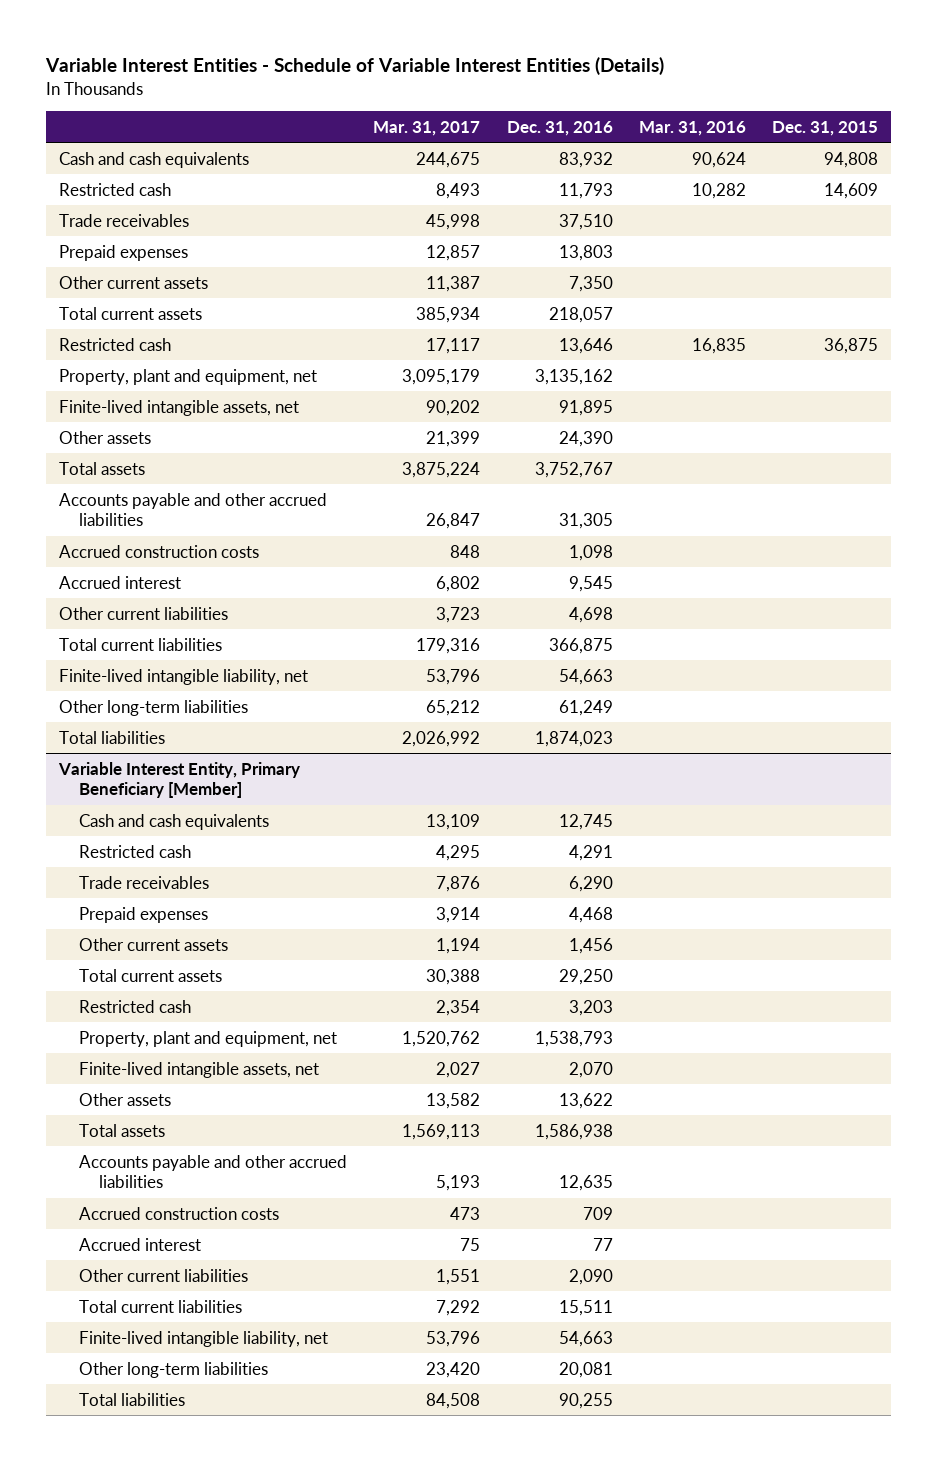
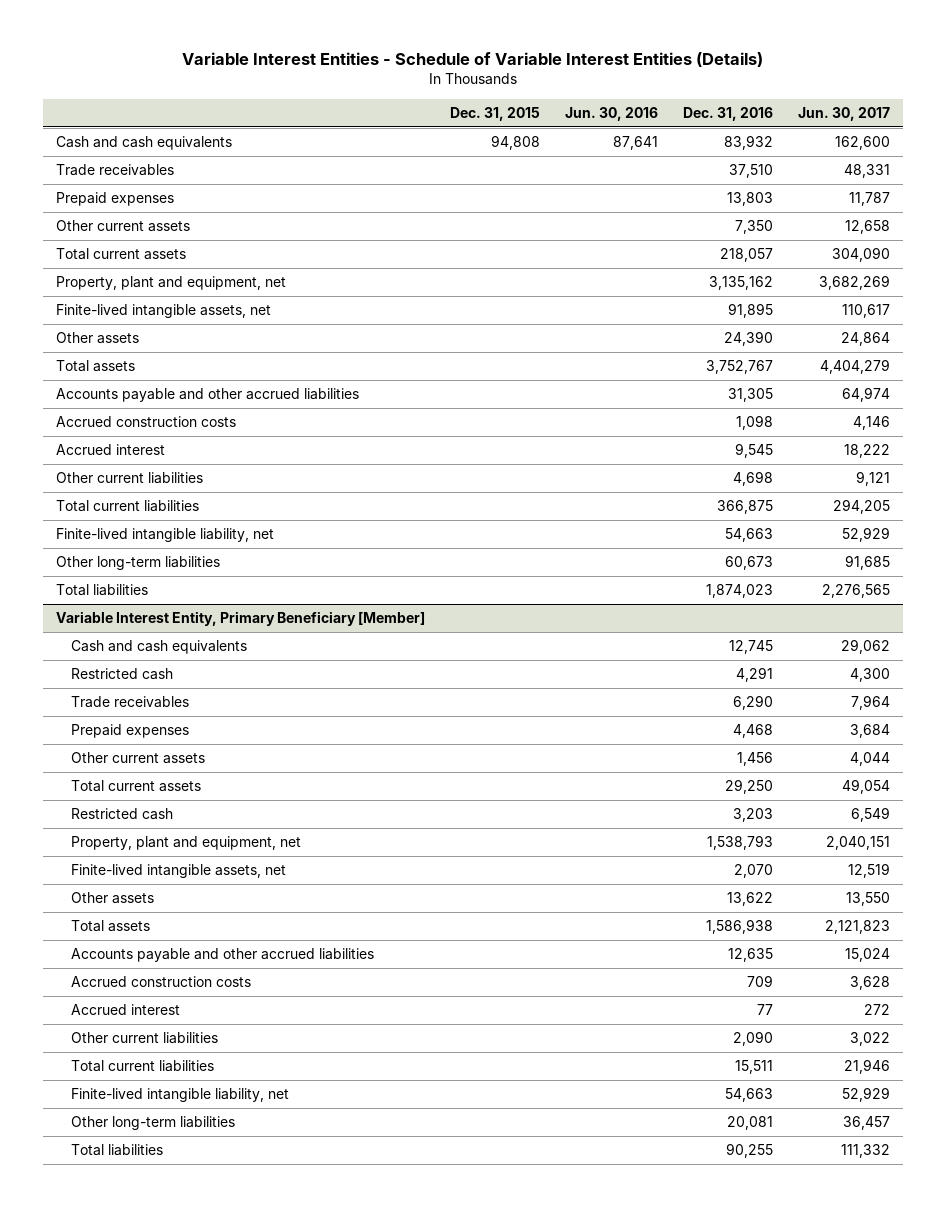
[373,120,481,136] Mar. 31, 2017 -> none
[638,120,746,136] Mar. 31, 2016 -> none
none -> [564,106,658,121] Jun. 30, 2016
none -> [798,106,891,121] Jun. 30, 2017
[59,182,172,196] Restricted cash -> none
[59,337,172,351] Restricted cash -> none
[558,699,613,716] 61,249 -> [725,556,774,571] 60,673

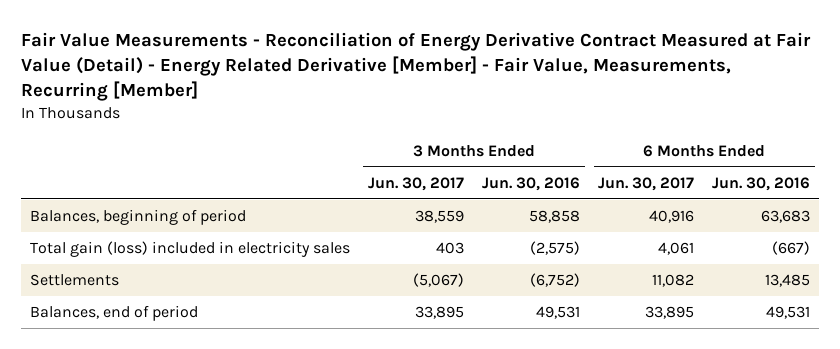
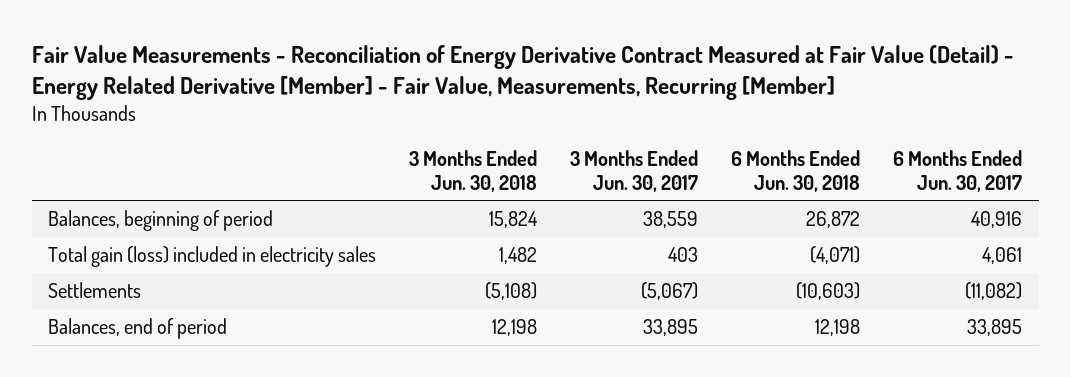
[481,176,580,191] Jun. 30, 2016 -> none
[712,176,811,191] Jun. 30, 2016 -> none
none -> [409,149,538,192] 3 Months Ended Jun. 30, 2018
none -> [731,149,861,192] 6 Months Ended Jun. 30, 2018
[652,274,695,288] 11,082 -> [965,282,1023,301] (11,082)

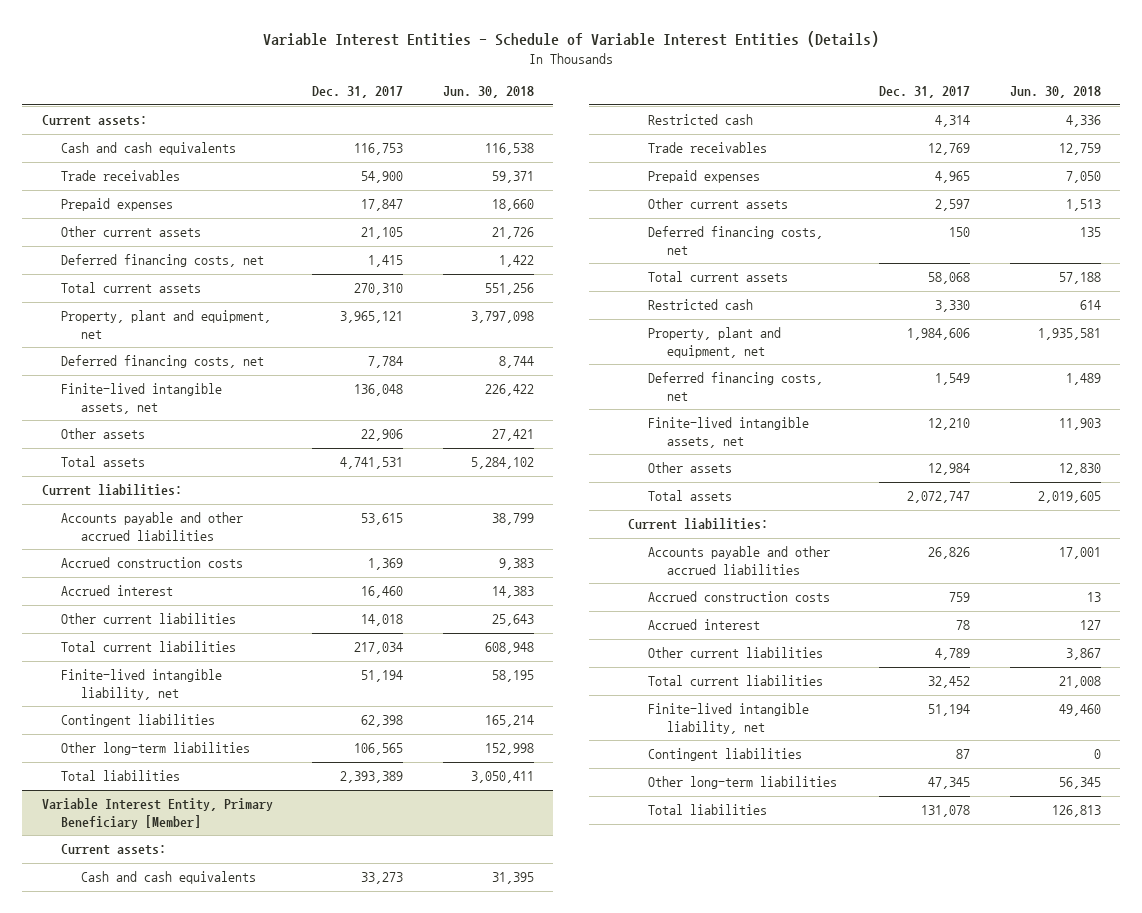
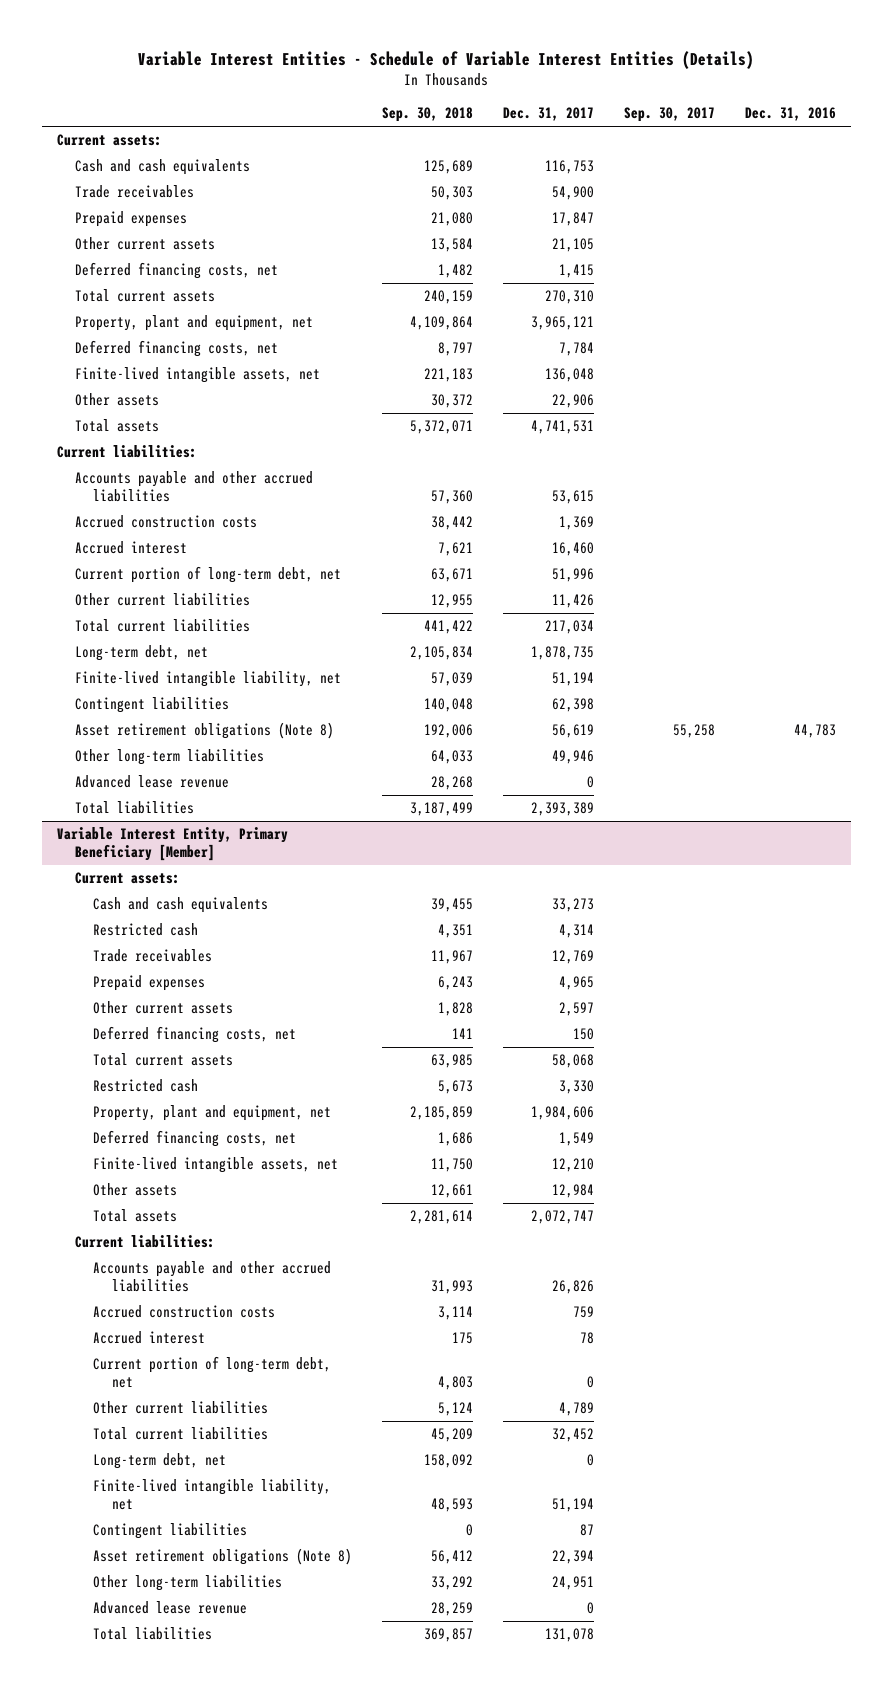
[442,86,534,99] Jun. 30, 2018 -> none
none -> [382,107,474,123] Sep. 30, 2018
none -> [623,107,715,123] Sep. 30, 2017
none -> [744,107,836,122] Dec. 31, 2016
none -> [74,566,341,584] Current portion of long-term debt, net
[361,614,404,627] 14,018 -> [551,594,594,609] 11,426
none -> [74,645,208,662] Long-term debt, net
none -> [74,722,334,740] Asset retirement obligations (Note 8)
[354,743,404,756] 106,565 -> [551,750,594,765] 49,946
none -> [74,775,229,789] Advanced lease revenue
none -> [93,1356,332,1389] Current portion of long-term debt, net
none -> [93,1453,227,1470] Long-term debt, net
none -> [93,1548,353,1566] Asset retirement obligations (Note 8)
[928,777,971,790] 47,345 -> [551,1576,594,1591] 24,951
none -> [93,1601,248,1615] Advanced lease revenue

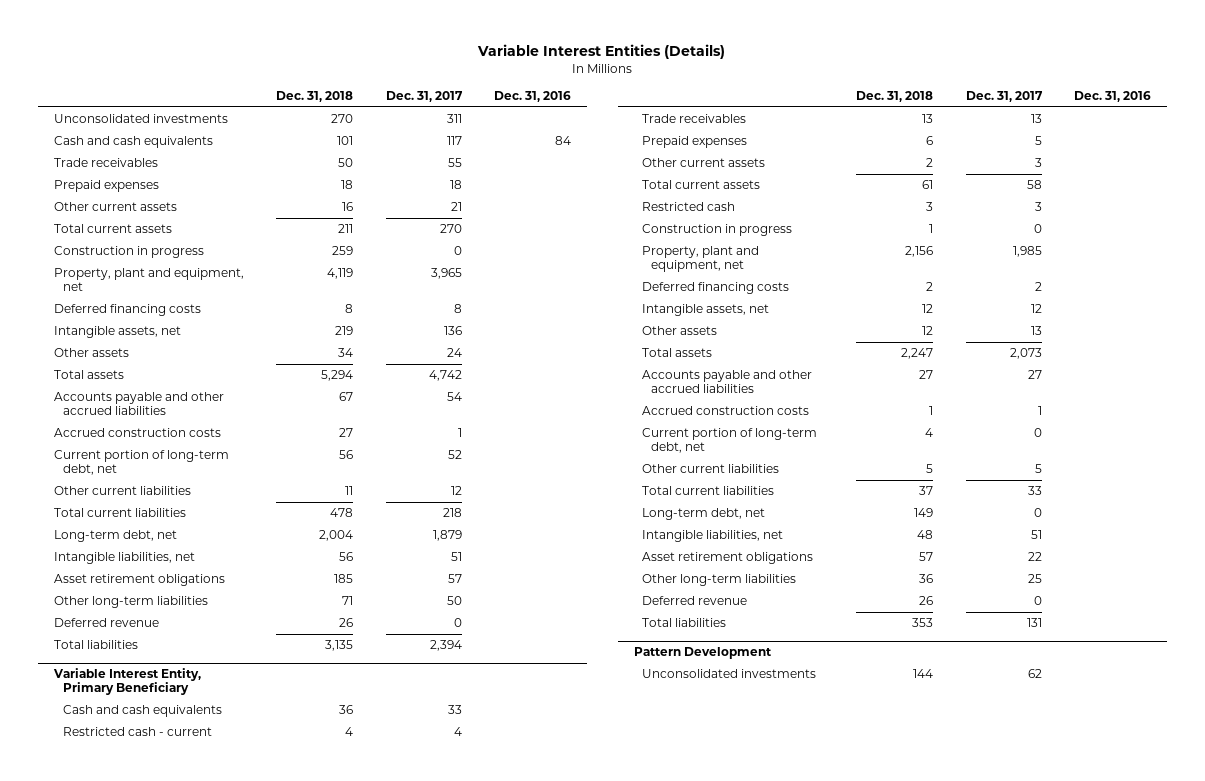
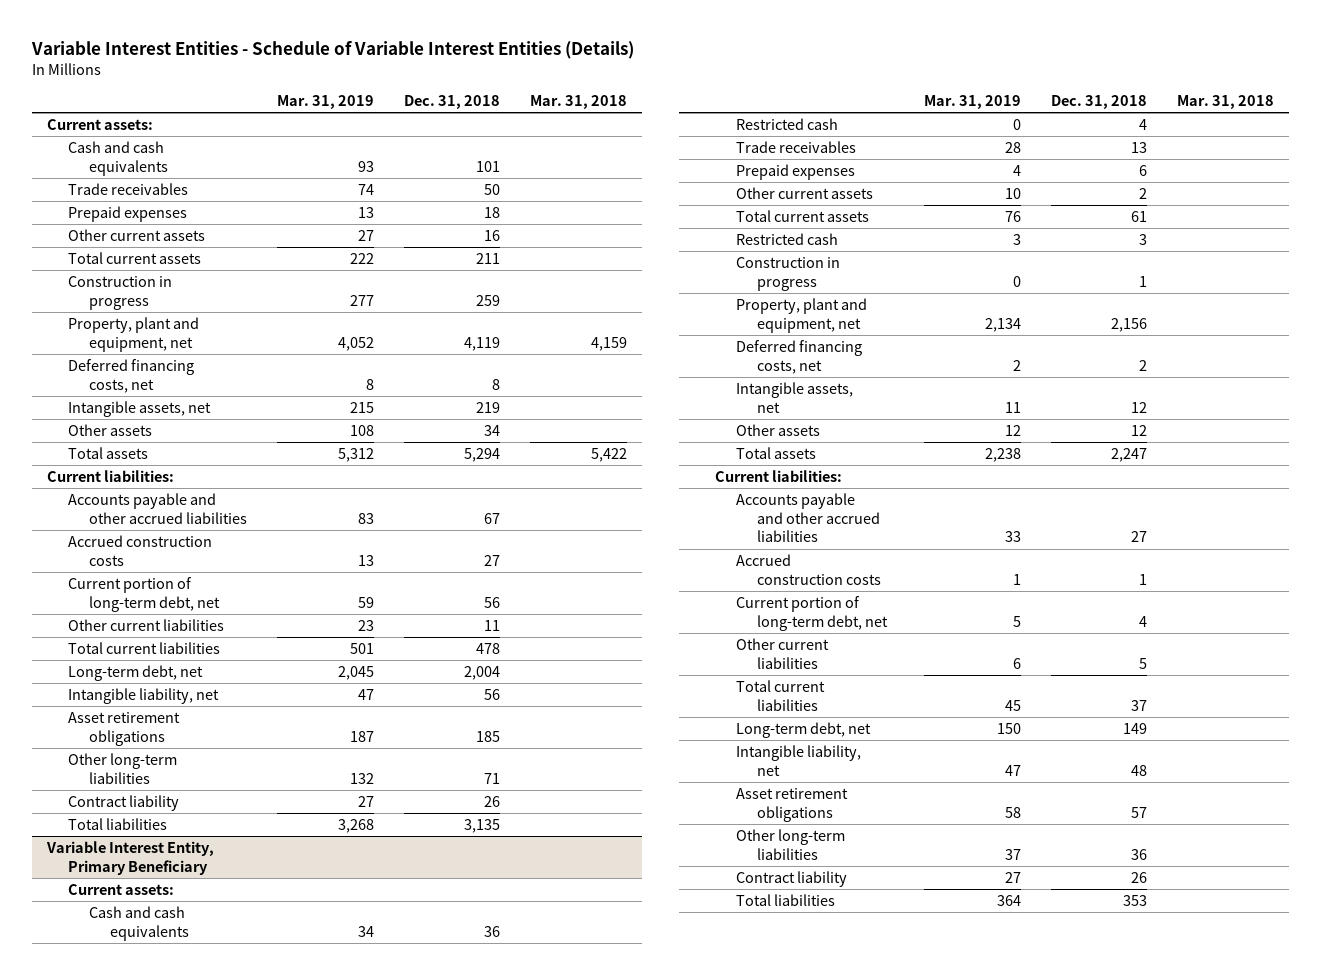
[477,44,726,60] Variable Interest Entities (Details) -> [30,40,634,59] Variable Interest Entities - Schedule of Variable Interest Entities (Details)
[385,91,463,103] Dec. 31, 2017 -> none
[494,91,572,103] Dec. 31, 2016 -> none
none -> [277,95,375,110] Mar. 31, 2019
none -> [530,95,628,110] Mar. 31, 2018
[53,114,228,124] Unconsolidated investments -> none
none -> [47,118,154,130] Current assets:
[53,304,201,317] Deferred financing costs -> [67,358,194,393] Deferred financing costs, net
none -> [47,469,175,482] Current liabilities:
[53,552,195,565] Intangible liabilities, net -> [67,687,219,704] Intangible liability, net
[53,618,159,628] Deferred revenue -> [67,794,179,811] Contract liability
none -> [67,883,174,895] Current assets:
[62,727,212,737] Restricted cash - current -> [735,117,838,130] Restricted cash
[642,282,790,295] Deferred financing costs -> [735,339,862,374] Deferred financing costs, net
none -> [715,469,843,482] Current liabilities:
[642,530,784,543] Intangible liabilities, net -> [735,744,861,776] Intangible liability, net
[642,596,748,606] Deferred revenue -> [735,870,847,887] Contract liability
[633,647,772,660] Pattern Development -> none
[642,669,817,679] Unconsolidated investments -> none

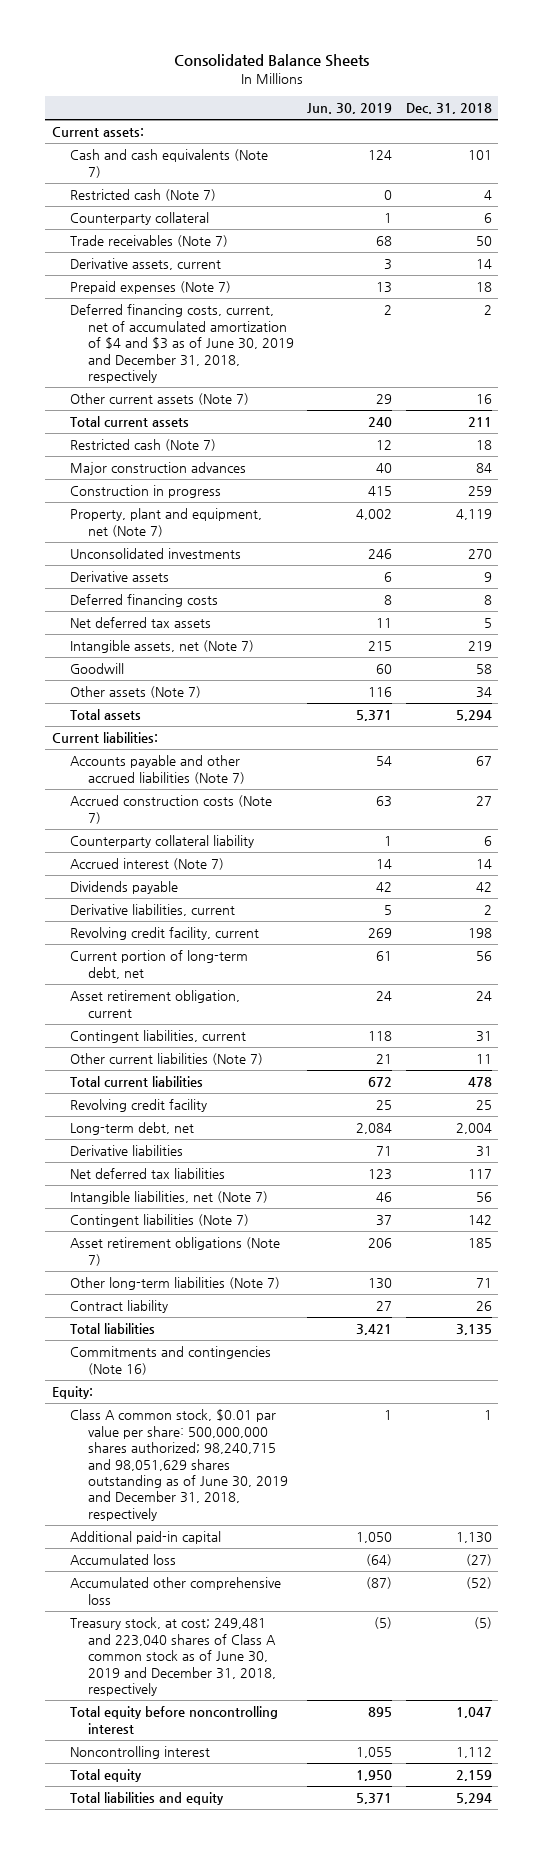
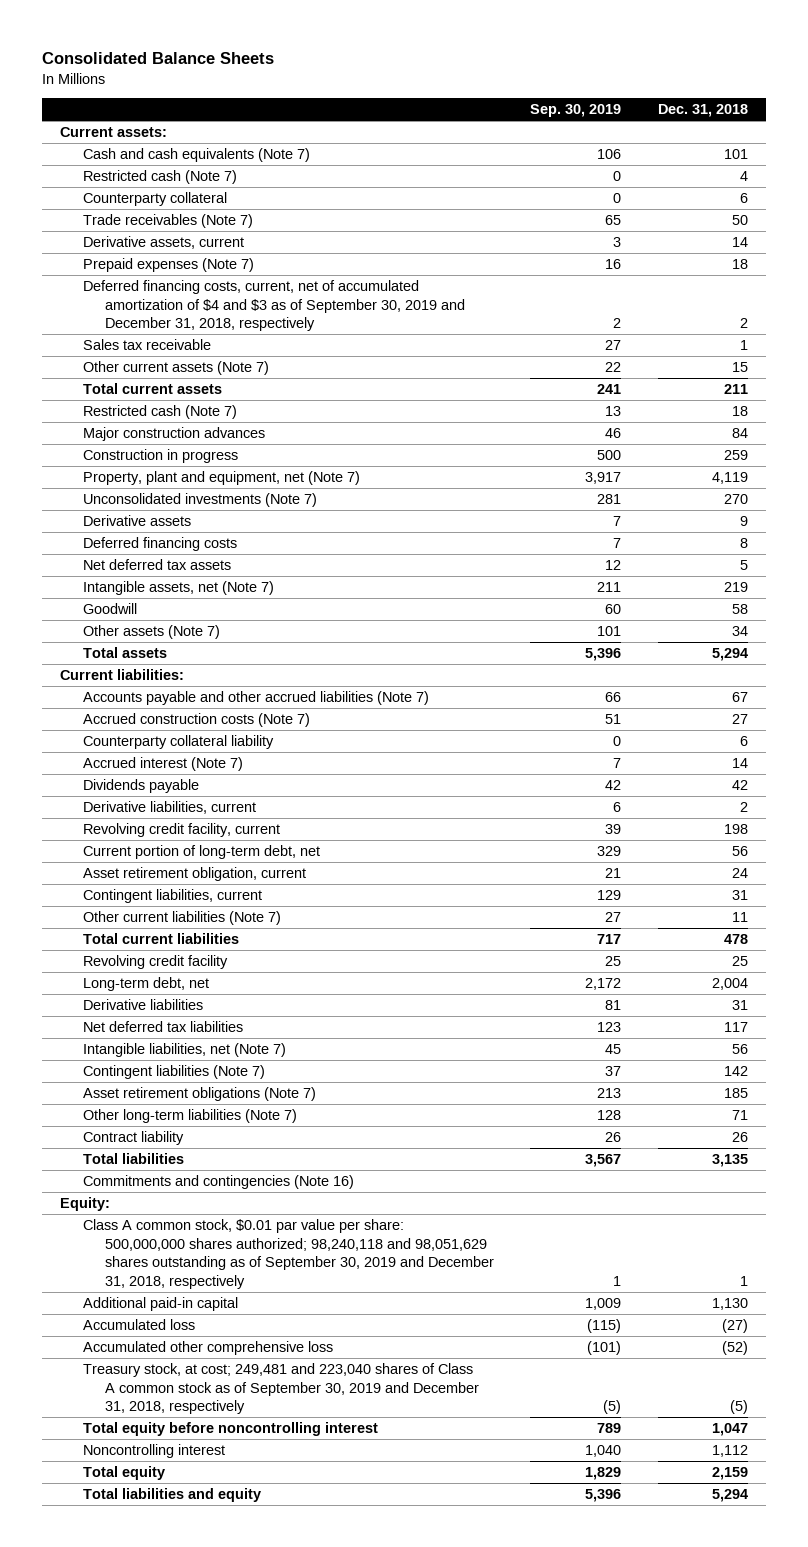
[307,103,393,115] Jun. 30, 2019 -> none
none -> [530,104,622,118] Sep. 30, 2019
[69,304,294,384] Deferred financing costs, current, net of accumulated amortization of $4 and $3 as of June 30, 2019 and December 31, 2018, respectively -> [82,280,465,332] Deferred financing costs, current, net of accumulated amortization of $4 and $3 as of September 30, 2019 and December 31, 2018, respectively
none -> [82,339,211,351] Sales tax receivable
[475,394,492,405] 16 -> [731,362,748,373] 15
[69,548,241,560] Unconsolidated investments -> [82,493,317,508] Unconsolidated investments (Note 7)
[69,1409,288,1521] Class A common stock, $0.01 par value per share: 500,000,000 shares authorized; 98,240,715 and 98,051,629 shares outstanding as of June 30, 2019 and December 31, 2018, respectively -> [82,1219,494,1289] Class A common stock, $0.01 par value per share: 500,000,000 shares authorized; 98,240,118 and 98,051,629 shares outstanding as of September 30, 2019 and December 31, 2018, respectively
[69,1617,276,1697] Treasury stock, at cost; 249,481 and 223,040 shares of Class A common stock as of June 30, 2019 and December 31, 2018, respectively -> [82,1363,479,1415] Treasury stock, at cost; 249,481 and 223,040 shares of Class A common stock as of September 30, 2019 and December 31, 2018, respectively

